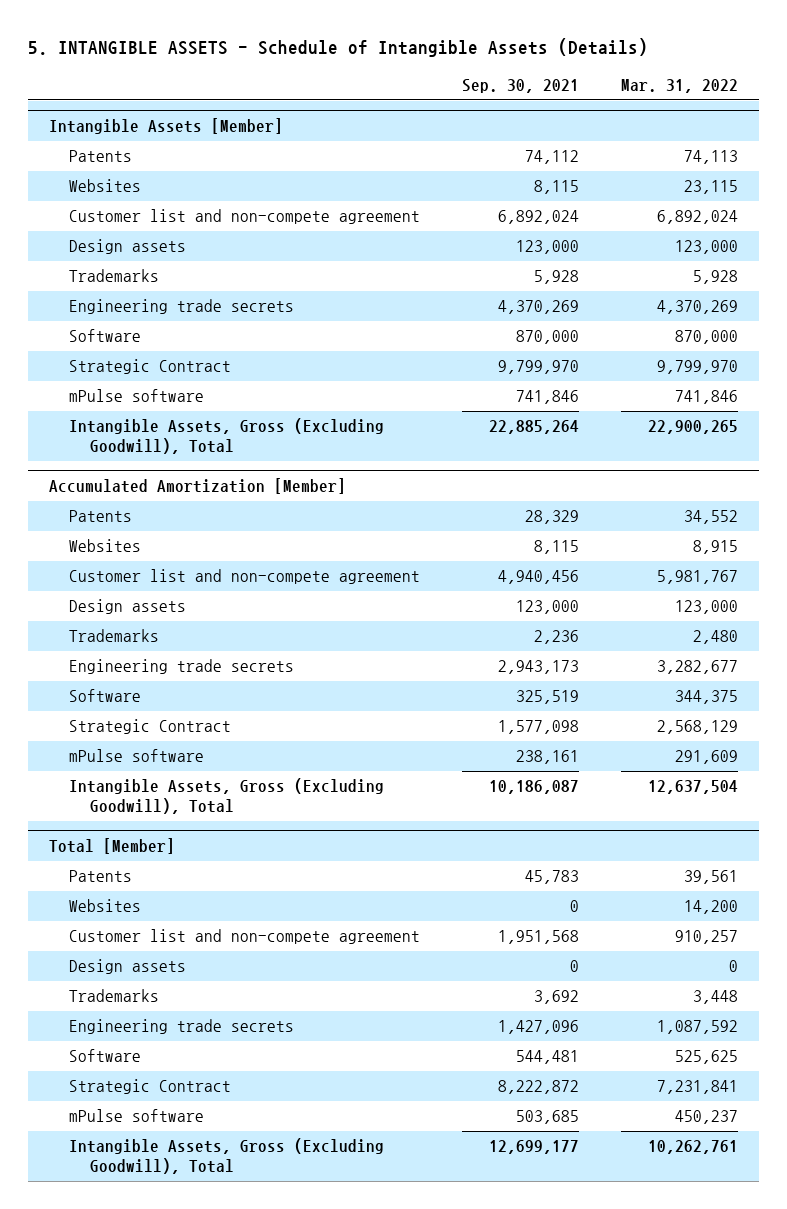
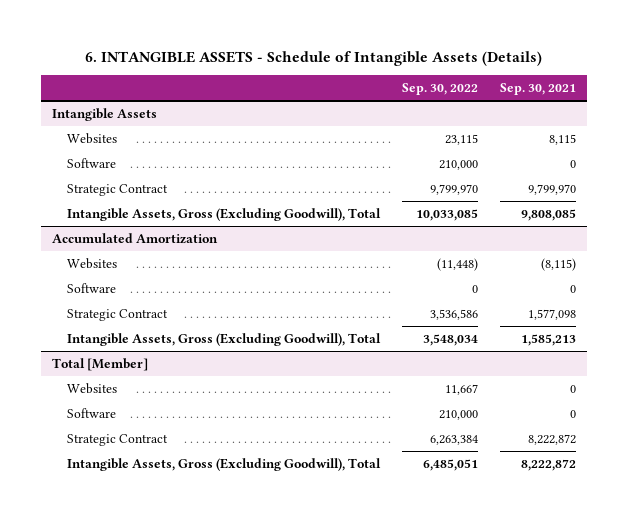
[27,38,648,58] 5. INTANGIBLE ASSETS - Schedule of Intangible Assets (Details) -> [84,50,542,66] 6. INTANGIBLE ASSETS - Schedule of Intangible Assets (Details)
[621,78,739,93] Mar. 31, 2022 -> none
none -> [402,83,479,96] Sep. 30, 2022
[69,150,133,163] Patents -> none
[48,118,283,135] Intangible Assets [Member] -> [51,108,157,122] Intangible Assets
[69,209,421,225] Customer list and non-compete agreement -> none
[69,239,187,255] Design assets -> none
[69,269,160,283] Trademarks -> none
[69,299,295,315] Engineering trade secrets -> none
[516,330,580,345] 870,000 -> [569,160,576,169] 0
[69,389,205,403] mPulse software -> none
[69,510,133,523] Patents -> none
[69,569,421,585] Customer list and non-compete agreement -> none
[69,599,187,615] Design assets -> none
[69,629,160,643] Trademarks -> none
[69,659,295,675] Engineering trade secrets -> none
[489,420,580,435] 22,885,264 -> [520,209,576,222] 9,808,085
[48,478,346,495] Accumulated Amortization [Member] -> [51,233,218,245] Accumulated Amortization
[534,540,580,555] 8,115 -> [540,258,576,272] (8,115)
[516,690,580,705] 325,519 -> [569,285,576,294] 0
[69,749,205,763] mPulse software -> none
[489,780,580,795] 10,186,087 -> [520,334,576,347] 1,585,213
[69,870,133,883] Patents -> none
[69,929,421,945] Customer list and non-compete agreement -> none
[69,959,187,975] Design assets -> none
[69,989,160,1003] Trademarks -> none
[69,1019,295,1035] Engineering trade secrets -> none
[516,1050,580,1065] 544,481 -> [569,410,576,419] 0
[69,1109,205,1123] mPulse software -> none
[489,1140,580,1155] 12,699,177 -> [520,459,576,472] 8,222,872

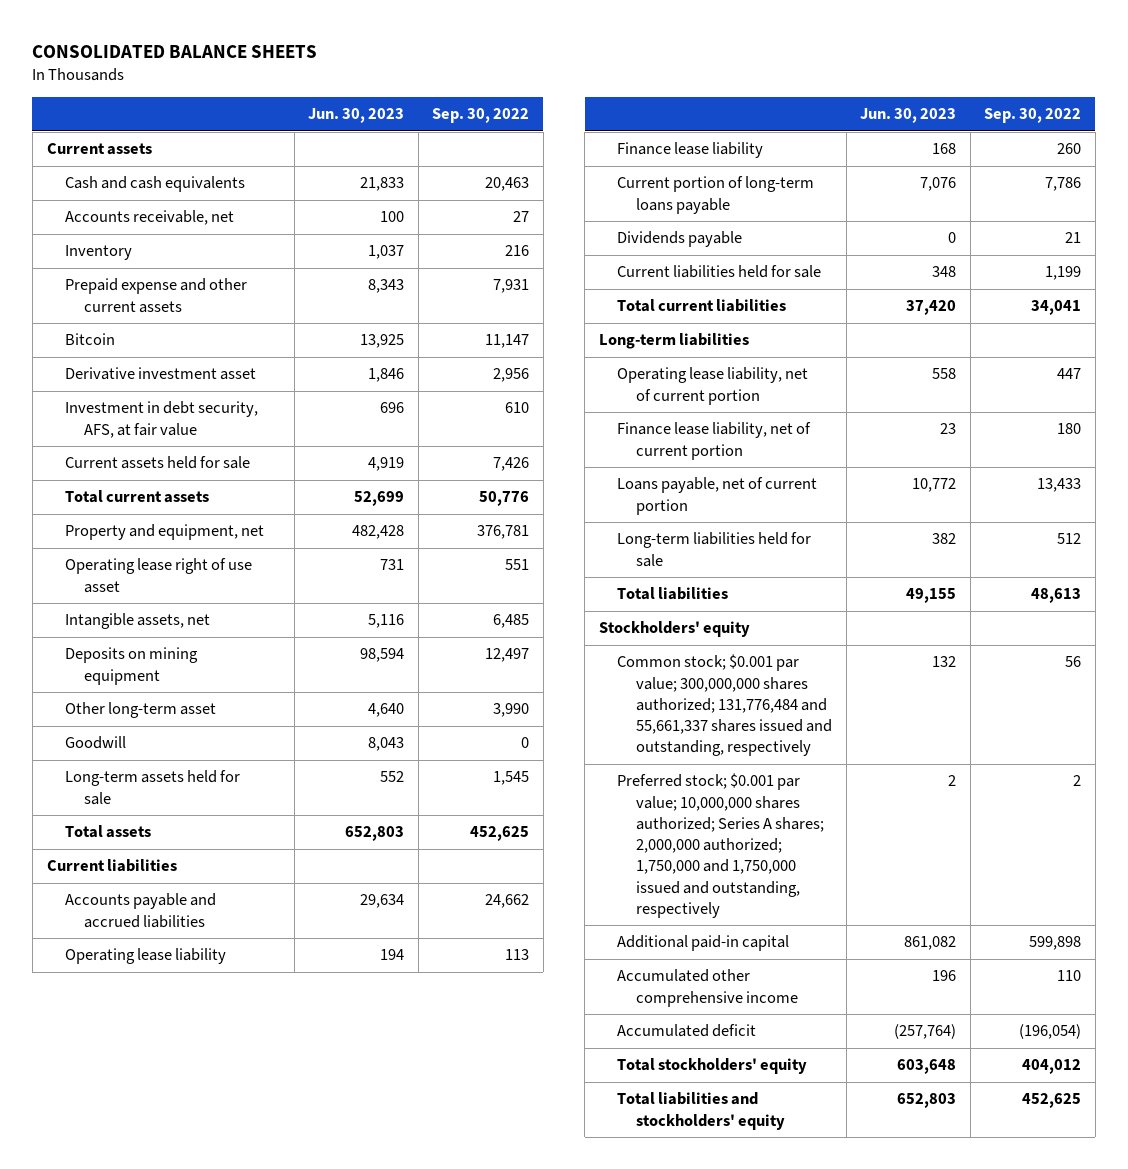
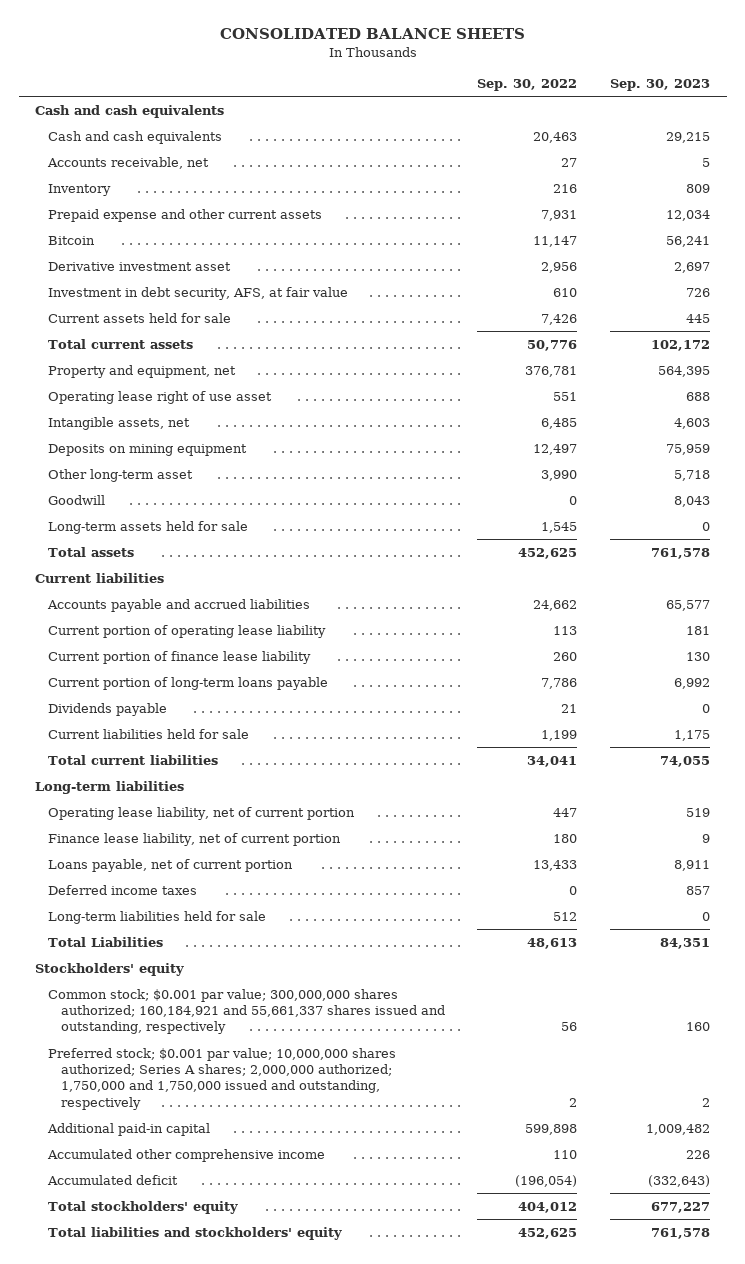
[308,108,405,124] Jun. 30, 2023 -> none
none -> [610,78,711,91] Sep. 30, 2023
[46,143,152,156] Current assets -> none
none -> [35,104,225,118] Cash and cash equivalents
[65,948,227,965] Operating lease liability -> [47,624,326,638] Current portion of operating lease liability
[617,142,764,159] Finance lease liability -> [47,650,311,664] Current portion of finance lease liability
none -> [47,884,197,895] Deferred income taxes
[617,587,729,601] Total liabilities -> [47,936,163,947] Total Liabilities
[617,654,833,757] Common stock; $0.001 par value; 300,000,000 shares authorized; 131,776,484 and 55,661,337 shares issued and outstanding, respectively -> [47,988,445,1035] Common stock; $0.001 par value; 300,000,000 shares authorized; 160,184,921 and 55,661,337 shares issued and outstanding, respectively

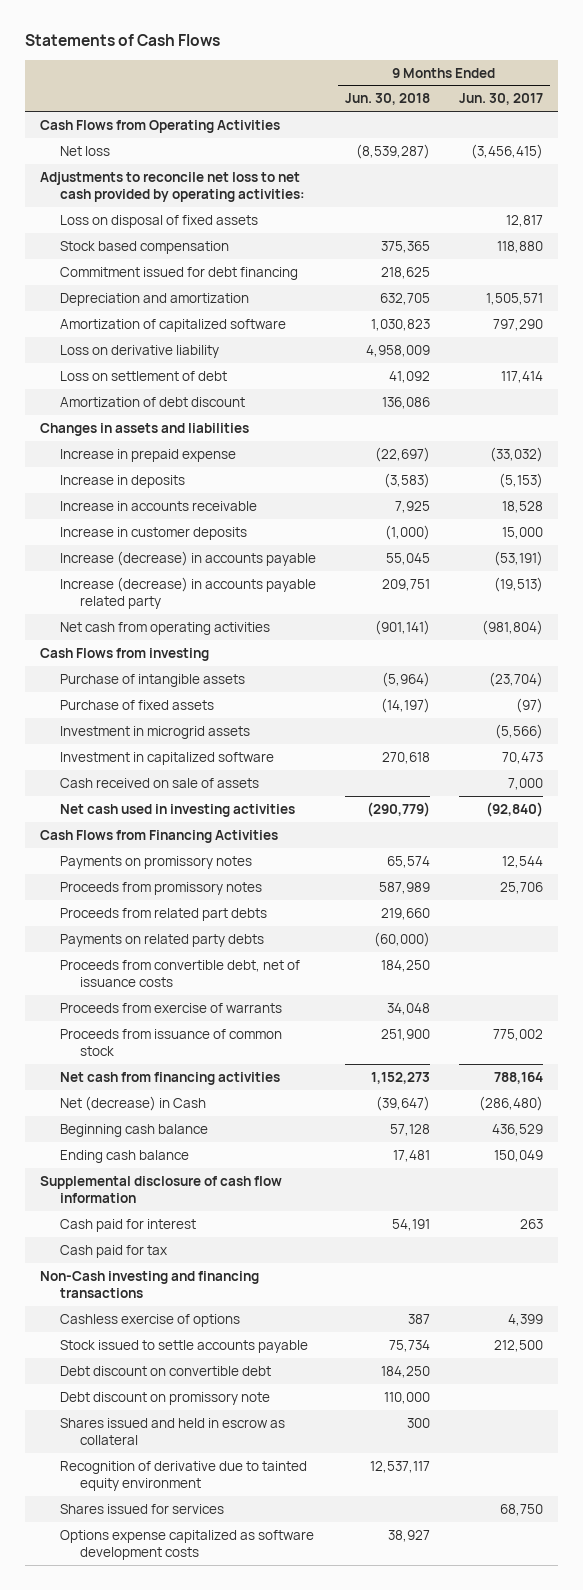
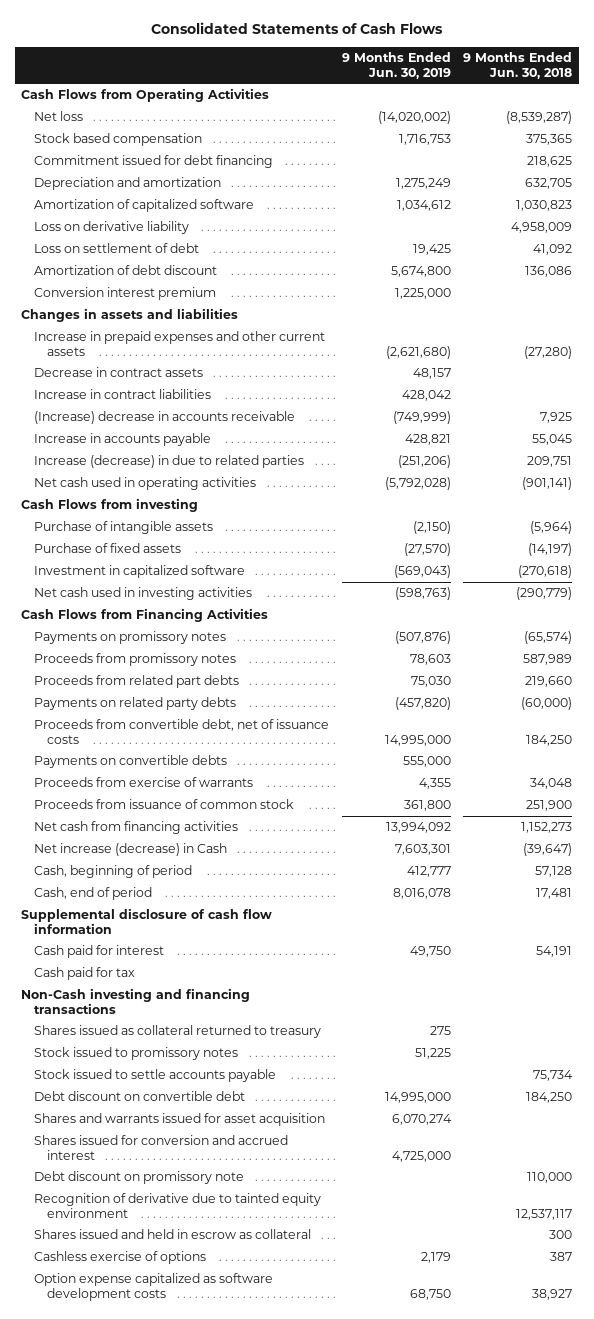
[25,34,221,47] Statements of Cash Flows -> [150,22,443,35] Consolidated Statements of Cash Flows
[459,93,544,106] Jun. 30, 2017 -> none
none -> [341,52,451,79] 9 Months Ended Jun. 30, 2019
[39,171,305,202] Adjustments to reconcile net loss to net cash provided by operating activities: -> none
[59,214,258,228] Loss on disposal of fixed assets -> none
none -> [34,287,217,301] Conversion interest premium
[59,474,185,488] Increase in deposits -> none
[59,526,247,540] Increase in customer deposits -> none
[59,448,236,462] Increase in prepaid expense -> [34,331,326,356] Increase in prepaid expenses and other current assets
[374,446,430,462] (22,697) -> [524,345,573,359] (27,280)
none -> [34,367,204,378] Decrease in contract assets
none -> [34,389,212,400] Increase in contract liabilities
[59,500,257,511] Increase in accounts receivable -> [34,411,296,425] (Increase) decrease in accounts receivable
[59,550,316,566] Increase (decrease) in accounts payable -> [34,433,212,447] Increase in accounts payable
[59,576,316,609] Increase (decrease) in accounts payable related party -> [34,455,305,469] Increase (decrease) in due to related parties
[59,621,270,635] Net cash from operating activities -> [34,477,257,491] Net cash used in operating activities
[59,725,250,739] Investment in microgrid assets -> none
[59,777,259,788] Cash received on sale of assets -> none
[381,751,430,764] 270,618 -> [518,565,573,579] (270,618)
[386,855,430,868] 65,574 -> [524,631,573,645] (65,574)
none -> [34,755,228,769] Payments on convertible debts
[59,1095,206,1111] Net (decrease) in Cash -> [34,843,228,857] Net increase (decrease) in Cash
[59,1123,208,1137] Beginning cash balance -> [34,865,193,879] Cash, beginning of period
[59,1149,189,1163] Ending cash balance -> [34,887,153,901] Cash, end of period
none -> [34,1025,322,1039] Shares issued as collateral returned to treasury
none -> [34,1047,239,1061] Stock issued to promissory notes
none -> [34,1113,326,1127] Shares and warrants issued for asset acquisition
none -> [34,1135,289,1160] Shares issued for conversion and accrued interest
[59,1503,224,1514] Shares issued for services -> none
[59,1417,285,1445] Shares issued and held in escrow as collateral -> [34,1229,312,1240] Shares issued and held in escrow as collateral
[59,1313,240,1327] Cashless exercise of options -> [34,1251,207,1265] Cashless exercise of options
[59,1529,314,1560] Options expense capitalized as software development costs -> [34,1273,274,1301] Option expense capitalized as software development costs

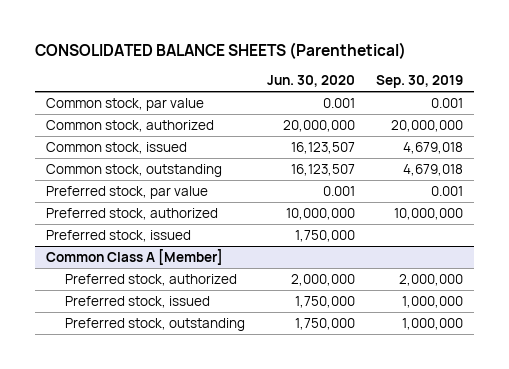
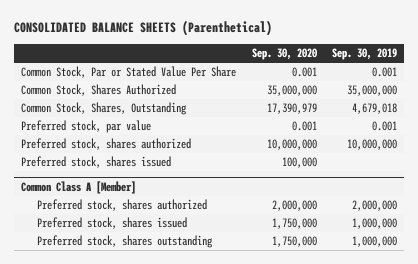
[266,74,355,87] Jun. 30, 2020 -> none
none -> [251,48,317,61] Sep. 30, 2020
[46,141,188,154] Common stock, issued -> none
[46,97,205,111] Common stock, par value -> [21,66,237,79] Common Stock, Par or Stated Value Per Share
[46,119,215,132] Common stock, authorized -> [21,84,177,97] Common Stock, Shares Authorized
[391,119,464,132] 20,000,000 -> [346,85,397,97] 35,000,000
[46,163,223,177] Common stock, outstanding -> [21,102,188,116] Common Stock, Shares, Outstanding
[46,207,219,220] Preferred stock, authorized -> [21,138,192,151] Preferred stock, shares authorized
[46,229,192,242] Preferred stock, issued -> [21,156,172,169] Preferred stock, shares issued
[64,273,237,286] Preferred stock, authorized -> [36,199,207,212] Preferred stock, shares authorized
[64,295,210,308] Preferred stock, issued -> [36,217,187,230] Preferred stock, shares issued
[64,317,245,331] Preferred stock, outstanding -> [36,235,213,249] Preferred stock, shares outstanding

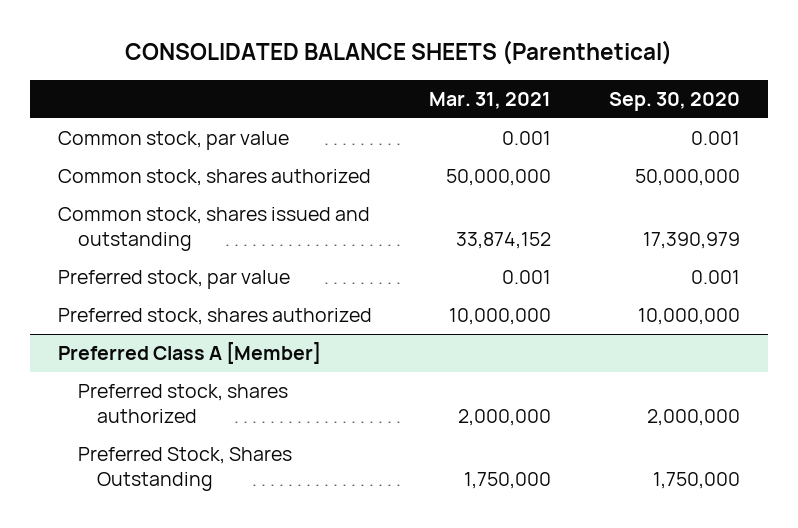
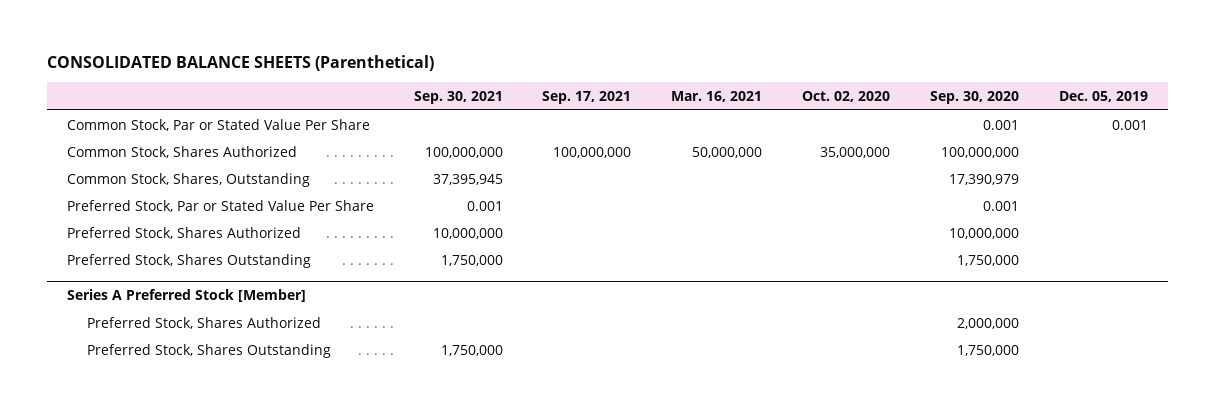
[429,91,552,109] Mar. 31, 2021 -> none
none -> [413,91,503,105] Sep. 30, 2021
none -> [542,91,632,105] Sep. 17, 2021
none -> [671,91,763,103] Mar. 16, 2021
none -> [802,91,891,103] Oct. 02, 2020
none -> [1059,91,1149,103] Dec. 05, 2019
[58,342,322,365] Preferred Class A [Member] -> none
[77,384,288,424] Preferred stock, shares authorized -> none
[58,131,290,151] Common stock, par value -> [66,118,370,131] Common Stock, Par or Stated Value Per Share
[58,169,372,187] Common stock, shares authorized -> [66,145,297,158] Common Stock, Shares Authorized
[634,169,740,187] 50,000,000 -> [941,146,1020,158] 100,000,000
[58,207,371,252] Common stock, shares issued and outstanding -> [66,172,310,187] Common Stock, Shares, Outstanding
[58,270,291,290] Preferred stock, par value -> [66,199,374,212] Preferred Stock, Par or Stated Value Per Share
[58,308,373,326] Preferred stock, shares authorized -> [66,226,301,239] Preferred Stock, Shares Authorized
none -> [66,289,306,303] Series A Preferred Stock [Member]
none -> [87,316,322,329] Preferred Stock, Shares Authorized
none -> [87,343,332,358] Preferred Stock, Shares Outstanding

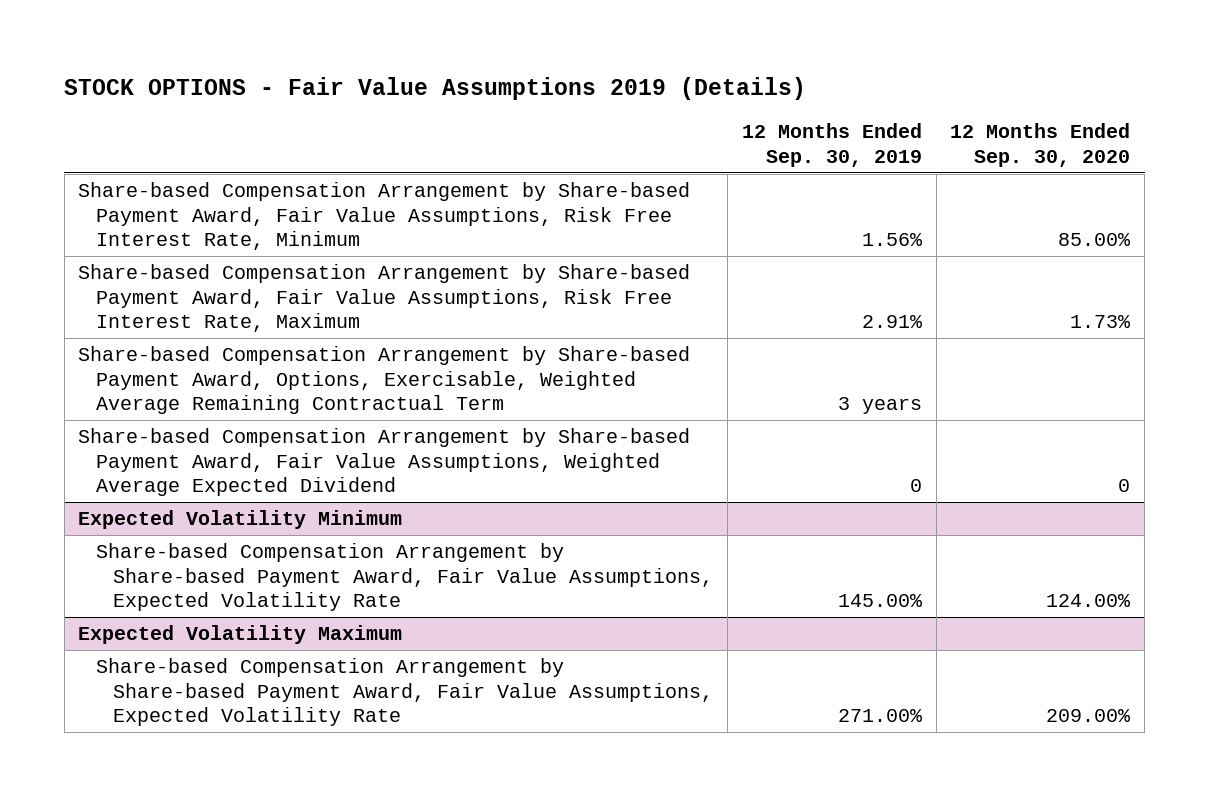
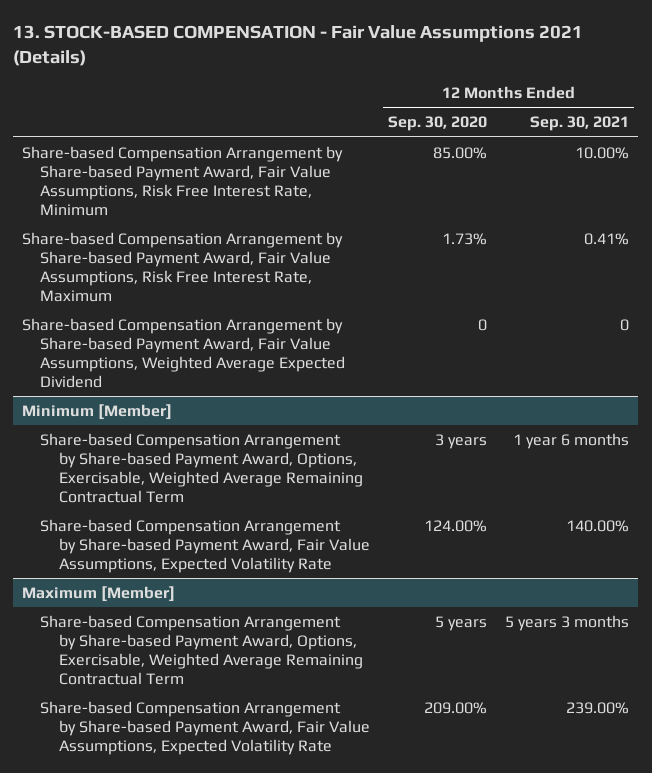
[64,77,807,101] STOCK OPTIONS - Fair Value Assumptions 2019 (Details) -> [13,25,584,66] 13. STOCK-BASED COMPENSATION - Fair Value Assumptions 2021 (Details)
[741,123,922,167] 12 Months Ended Sep. 30, 2019 -> none
none -> [530,116,630,132] Sep. 30, 2021
[78,346,691,415] Share-based Compensation Arrangement by Share-based Payment Award, Options, Exercisable, Weighted Average Remaining Contractual Term -> none
[78,510,403,530] Expected Volatility Minimum -> none
none -> [22,403,173,420] Minimum [Member]
none -> [40,432,363,504] Share-based Compensation Arrangement by Share-based Payment Award, Options, Exercisable, Weighted Average Remaining Contractual Term
[78,625,403,645] Expected Volatility Maximum -> none
none -> [22,585,176,602] Maximum [Member]
none -> [40,614,363,686] Share-based Compensation Arrangement by Share-based Payment Award, Options, Exercisable, Weighted Average Remaining Contractual Term

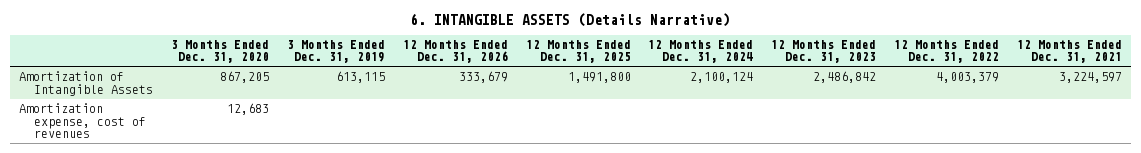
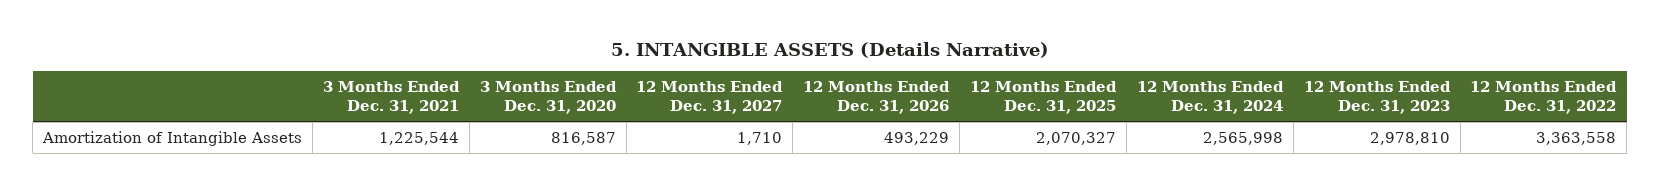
[410,12,731,27] 6. INTANGIBLE ASSETS (Details Narrative) -> [610,42,1049,59] 5. INTANGIBLE ASSETS (Details Narrative)
[286,39,385,64] 3 Months Ended Dec. 31, 2019 -> none
[1016,39,1122,64] 12 Months Ended Dec. 31, 2021 -> none
none -> [322,81,460,115] 3 Months Ended Dec. 31, 2021
none -> [636,81,784,115] 12 Months Ended Dec. 31, 2027
[18,103,147,139] Amortization expense, cost of revenues -> none
[220,71,270,84] 867,205 -> [550,131,616,145] 816,587
[458,71,508,84] 333,679 -> [884,131,950,145] 493,229
[567,72,631,84] 1,491,800 -> [1036,131,1117,145] 2,070,327
[690,72,754,84] 2,100,124 -> [1202,131,1283,145] 2,565,998
[813,71,877,84] 2,486,842 -> [1369,131,1450,145] 2,978,810
[936,72,1000,84] 4,003,379 -> [1536,131,1617,145] 3,363,558

